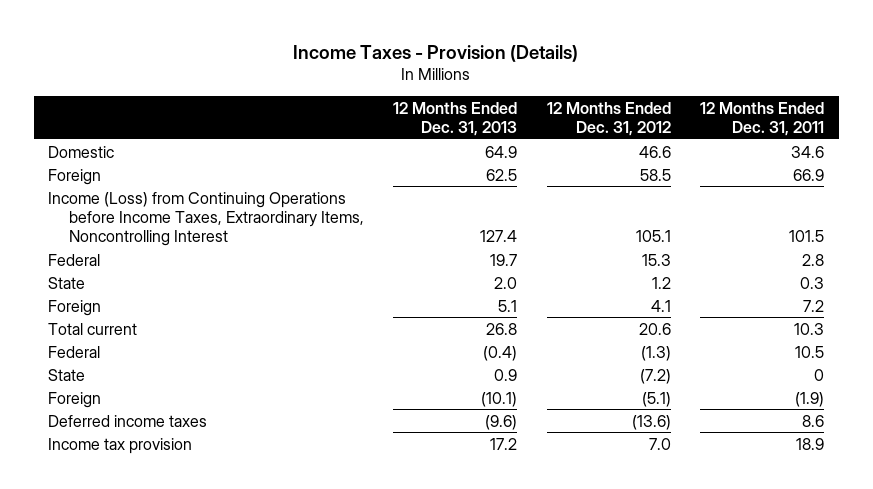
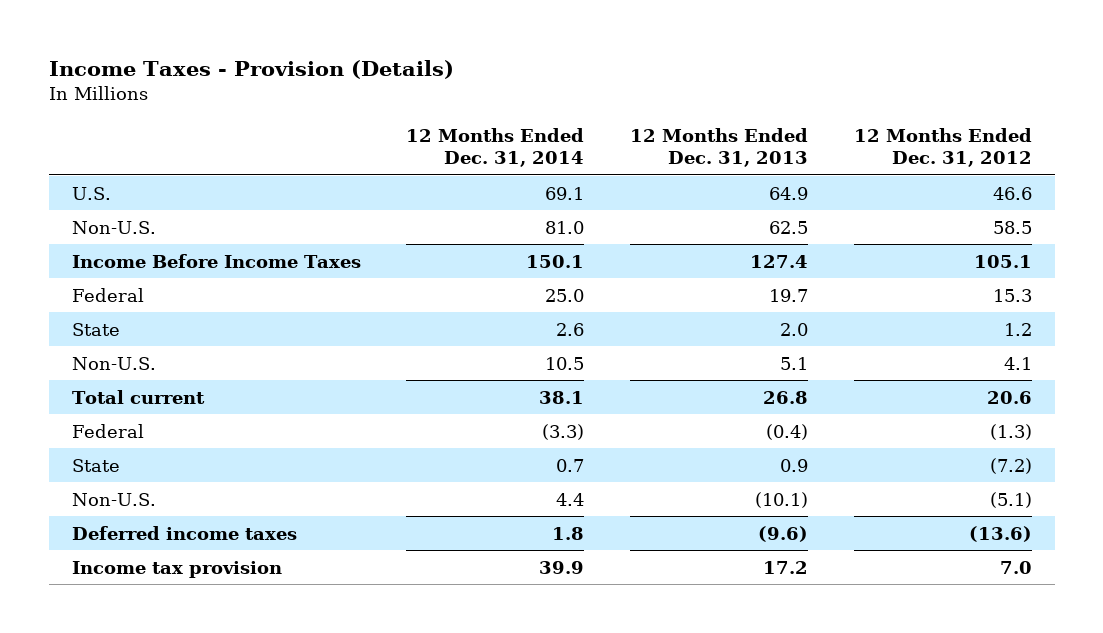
[700,101,825,136] 12 Months Ended Dec. 31, 2011 -> none
none -> [406,127,585,168] 12 Months Ended Dec. 31, 2014
[48,145,115,158] Domestic -> [71,186,111,200] U.S.
[48,168,102,185] Foreign -> [71,220,156,234] Non-U.S.
[48,191,364,246] Income (Loss) from Continuing Operations before Income Taxes, Extraordinary Items, Noncontrolling Interest -> [71,253,361,268] Income Before Income Taxes
[48,299,102,316] Foreign -> [71,356,156,370] Non-U.S.
[48,391,102,408] Foreign -> [71,492,156,506] Non-U.S.

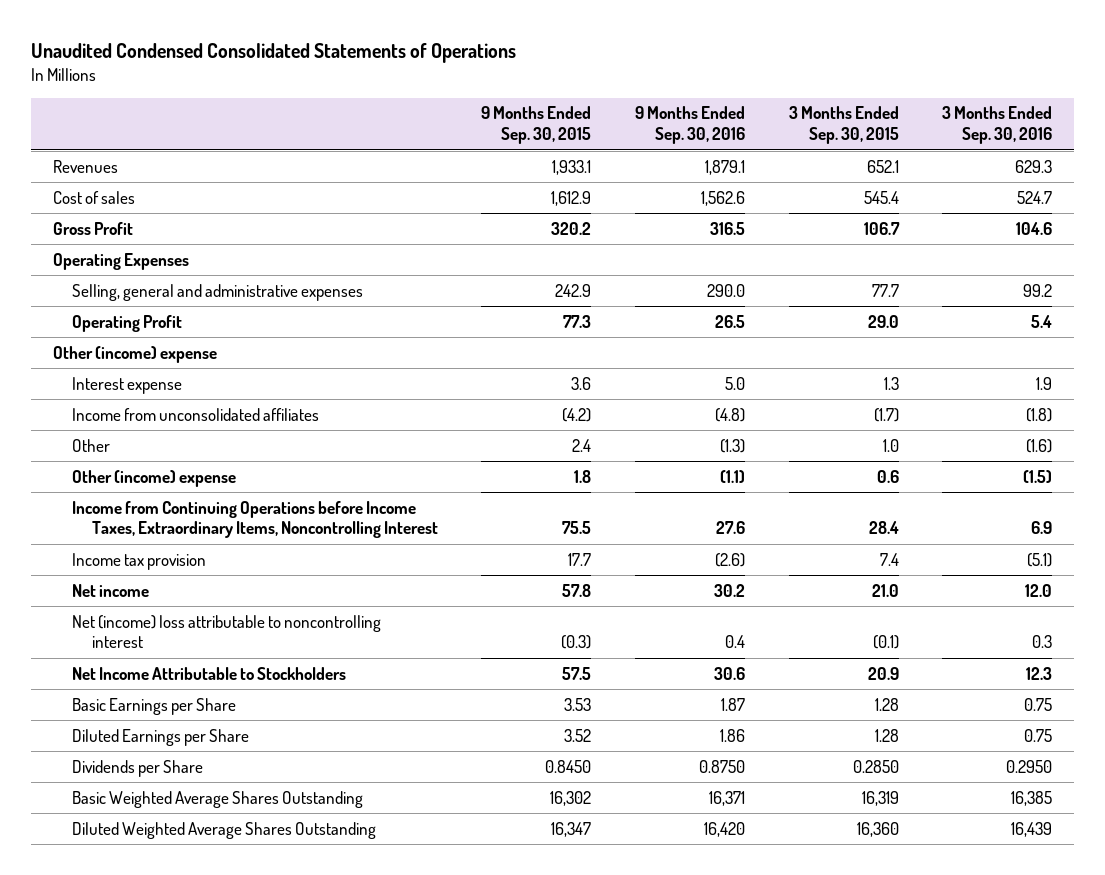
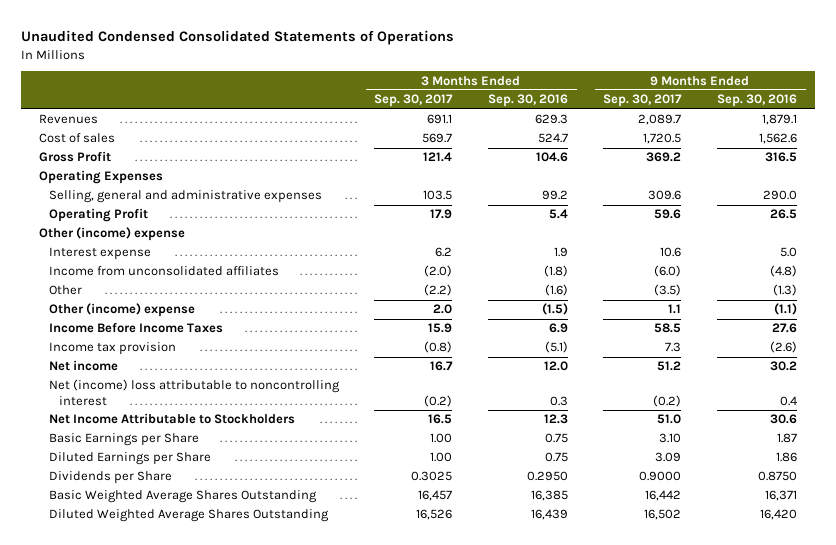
[481,106,592,145] 9 Months Ended Sep. 30, 2015 -> none
[788,106,899,145] 3 Months Ended Sep. 30, 2015 -> none
none -> [374,94,454,108] Sep. 30, 2017
none -> [603,94,683,108] Sep. 30, 2017
[72,500,438,539] Income from Continuing Operations before Income Taxes, Extraordinary Items, Noncontrolling Interest -> [48,322,223,334] Income Before Income Taxes

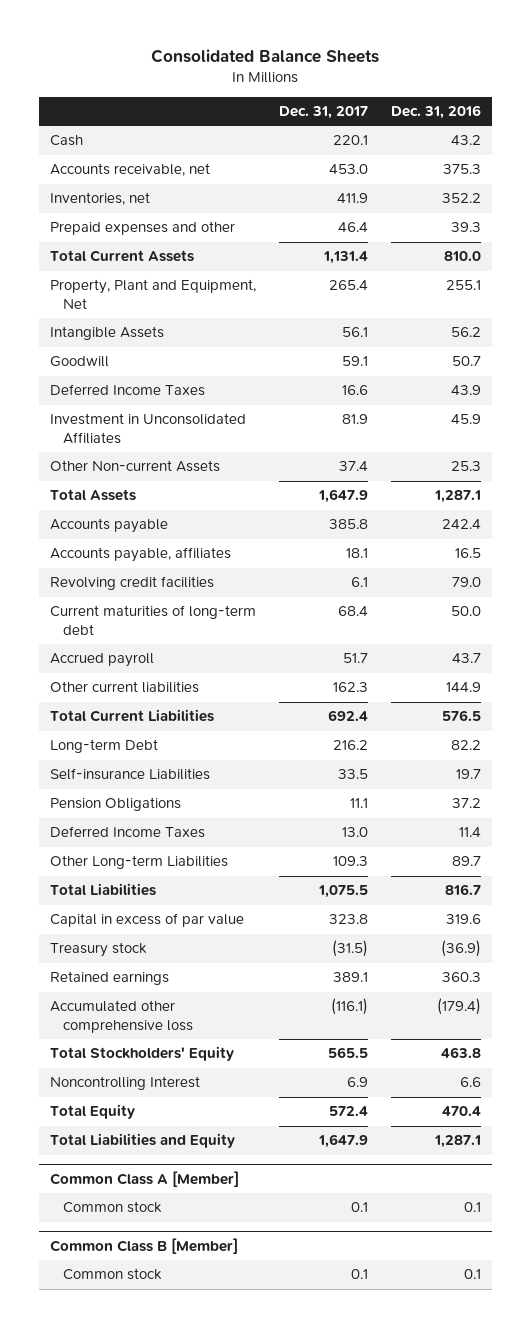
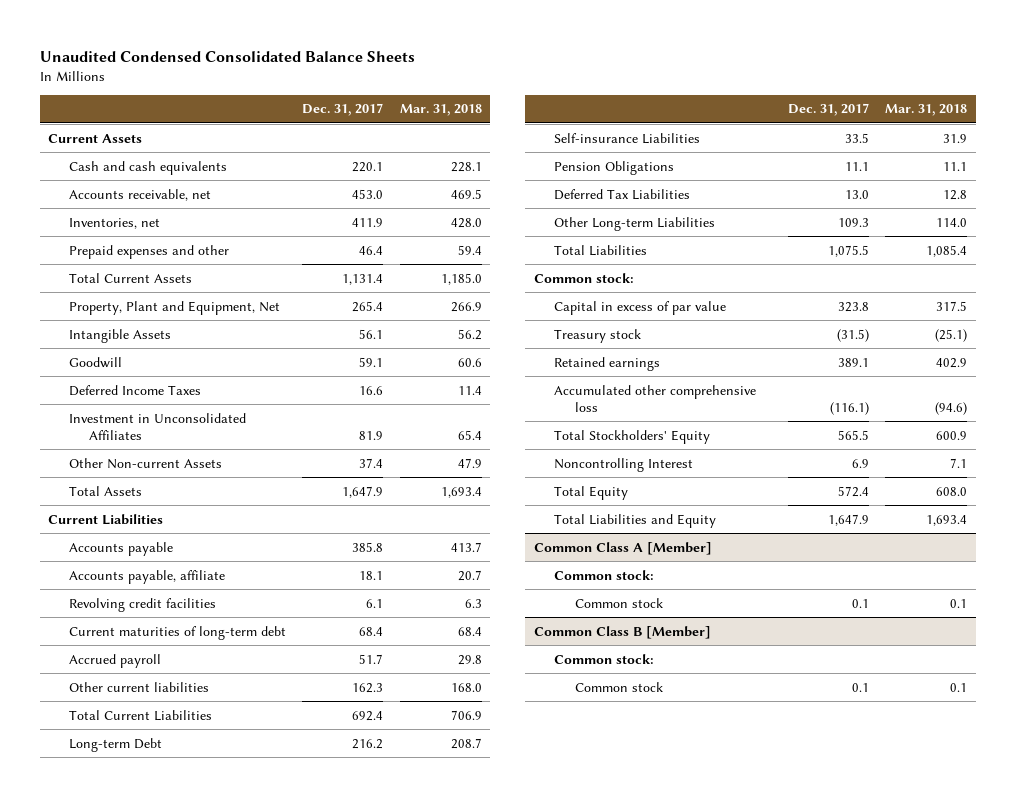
[151,48,380,63] Consolidated Balance Sheets -> [39,50,415,62] Unaudited Condensed Consolidated Balance Sheets
[390,105,481,120] Dec. 31, 2016 -> none
none -> [399,104,482,117] Mar. 31, 2018
none -> [47,133,142,143] Current Assets
[50,135,84,147] Cash -> [68,160,227,175] Cash and cash equivalents
none -> [47,513,163,525] Current Liabilities
[50,547,232,563] Accounts payable, affiliates -> [68,569,225,584] Accounts payable, affiliate
[50,826,206,839] Deferred Income Taxes -> [554,188,691,200] Deferred Tax Liabilities
none -> [533,272,634,283] Common stock:
none -> [554,569,655,580] Common stock:
none -> [554,653,655,664] Common stock:

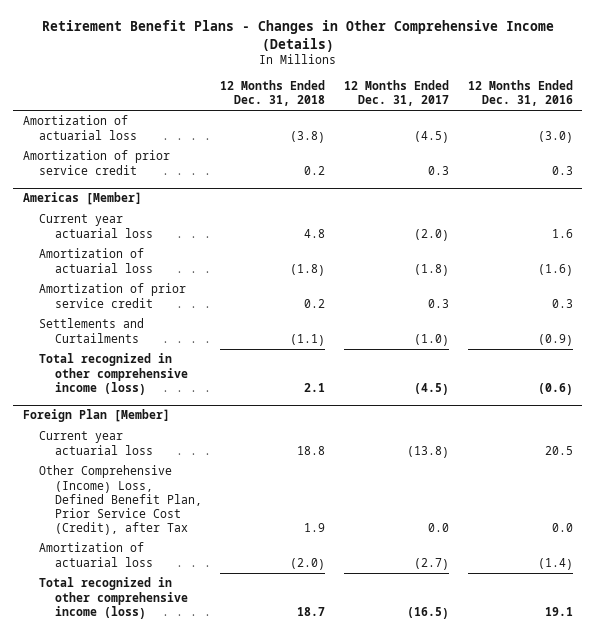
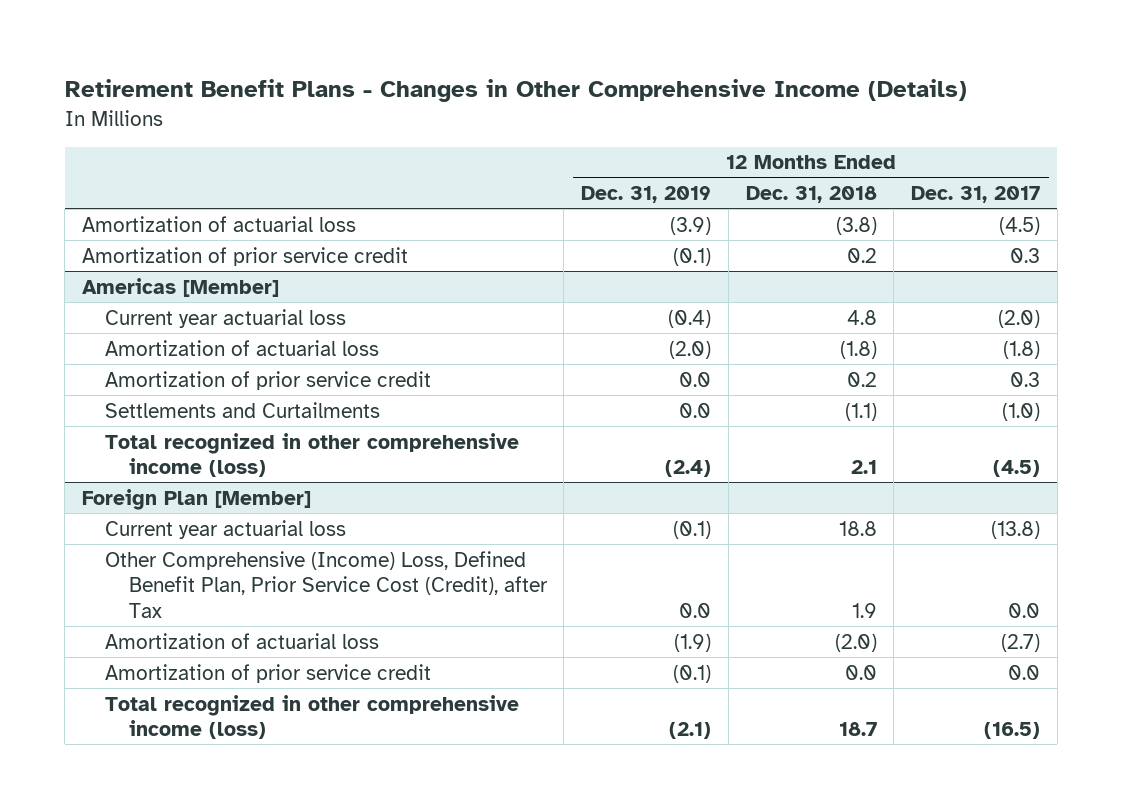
[468,80,574,107] 12 Months Ended Dec. 31, 2016 -> none
none -> [581,185,712,203] Dec. 31, 2019
none -> [105,663,432,683] Amortization of prior service credit

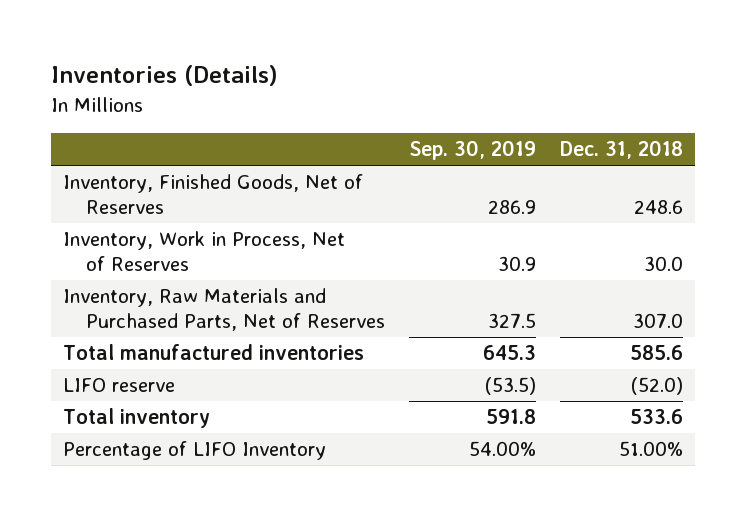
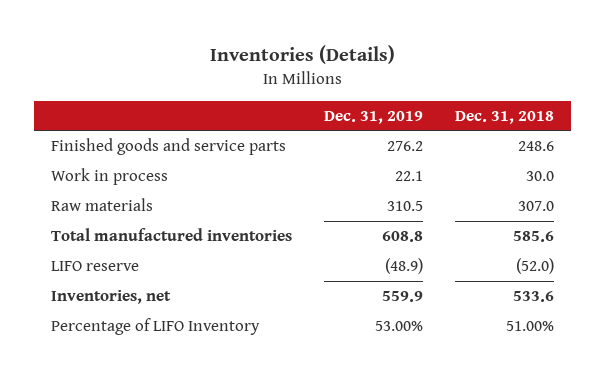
[408,140,536,161] Sep. 30, 2019 -> none
none -> [324,110,424,124] Dec. 31, 2019
[62,174,363,214] Inventory, Finished Goods, Net of Reserves -> [50,138,286,156] Finished goods and service parts
[62,231,345,271] Inventory, Work in Process, Net of Reserves -> [50,168,168,186] Work in process
[62,288,385,331] Inventory, Raw Materials and Purchased Parts, Net of Reserves -> [50,198,153,212] Raw materials
[62,408,210,429] Total inventory -> [50,290,171,305] Inventories, net

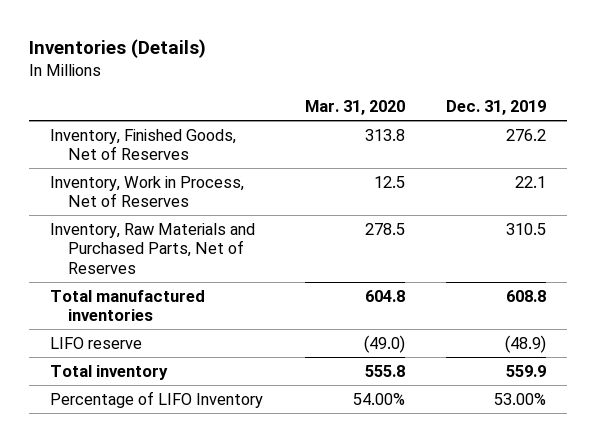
[455,110,555,124] Dec. 31, 2018 -> none
none -> [304,100,405,116] Mar. 31, 2020
[50,138,286,156] Finished goods and service parts -> [49,128,236,161] Inventory, Finished Goods, Net of Reserves
[50,168,168,186] Work in process -> [49,175,244,208] Inventory, Work in Process, Net of Reserves
[50,198,153,212] Raw materials -> [49,222,255,274] Inventory, Raw Materials and Purchased Parts, Net of Reserves
[50,290,171,305] Inventories, net -> [49,364,168,380] Total inventory

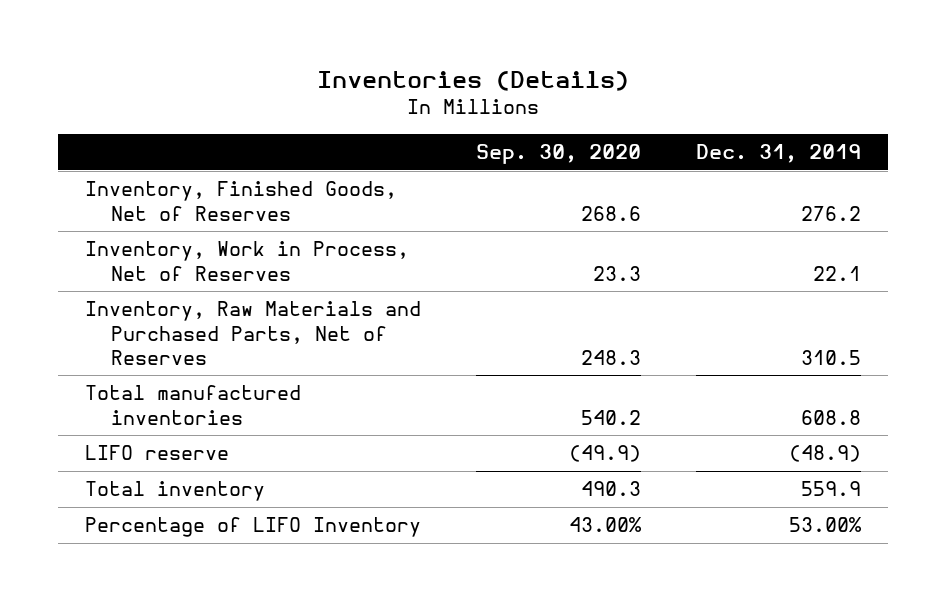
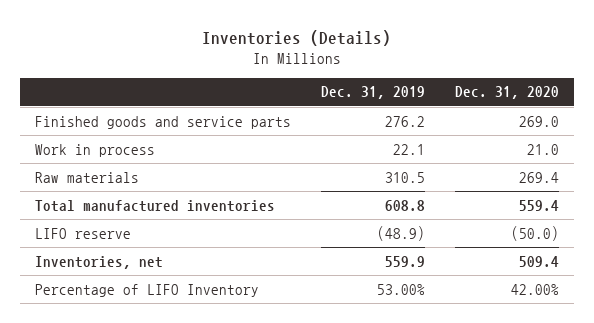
[476,144,642,165] Sep. 30, 2020 -> none
none -> [454,86,559,100] Dec. 31, 2020
[85,181,398,221] Inventory, Finished Goods, Net of Reserves -> [34,115,291,129] Finished goods and service parts
[85,241,410,281] Inventory, Work in Process, Net of Reserves -> [34,143,155,157] Work in process
[85,301,422,365] Inventory, Raw Materials and Purchased Parts, Net of Reserves -> [34,171,139,183] Raw materials
[85,481,266,502] Total inventory -> [34,255,163,269] Inventories, net

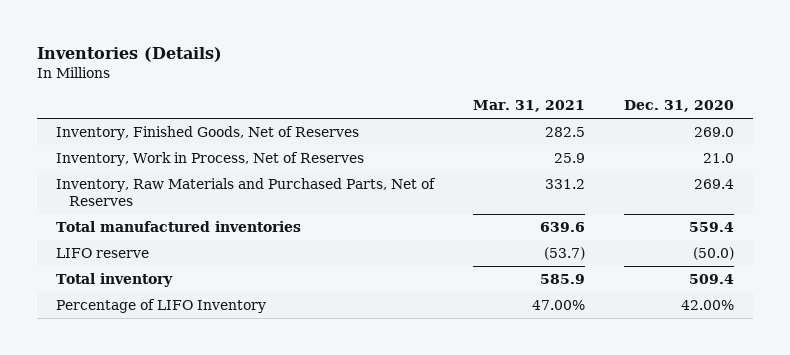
[320,86,425,100] Dec. 31, 2019 -> none
none -> [472,100,585,113] Mar. 31, 2021
[34,115,291,129] Finished goods and service parts -> [56,126,360,141] Inventory, Finished Goods, Net of Reserves
[34,143,155,157] Work in process -> [56,152,365,167] Inventory, Work in Process, Net of Reserves
[34,171,139,183] Raw materials -> [56,178,437,207] Inventory, Raw Materials and Purchased Parts, Net of Reserves
[34,255,163,269] Inventories, net -> [56,273,174,288] Total inventory

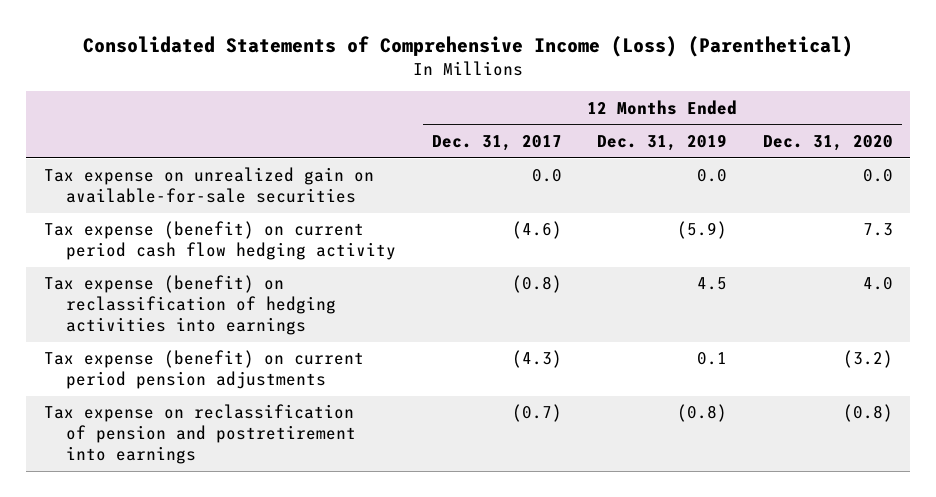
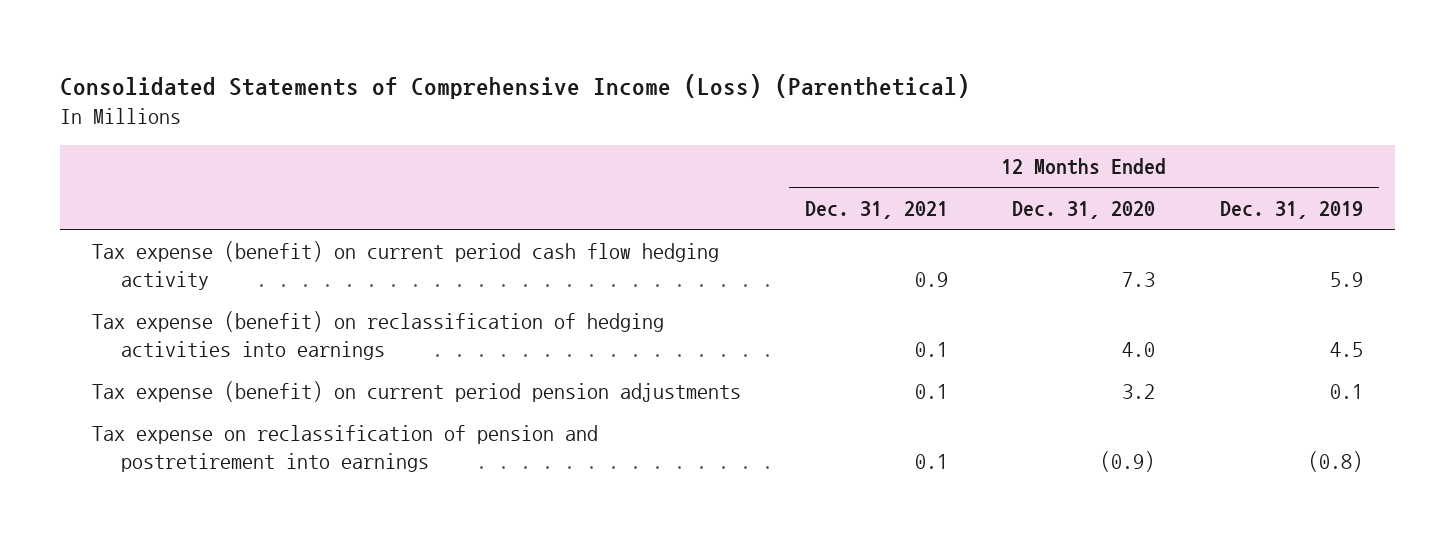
[431,135,562,152] Dec. 31, 2017 -> none
none -> [805,201,949,220] Dec. 31, 2021
[43,167,374,204] Tax expense on unrealized gain on available-for-sale securities -> none
[677,221,728,240] (5.9) -> [1329,272,1363,288] 5.9
[842,350,893,369] (3.2) -> [1122,384,1156,400] 3.2
[842,404,893,423] (0.8) -> [1100,451,1156,473] (0.9)

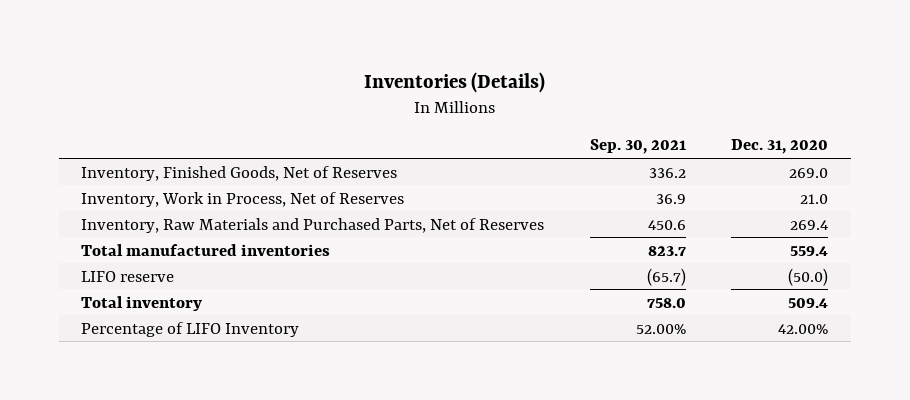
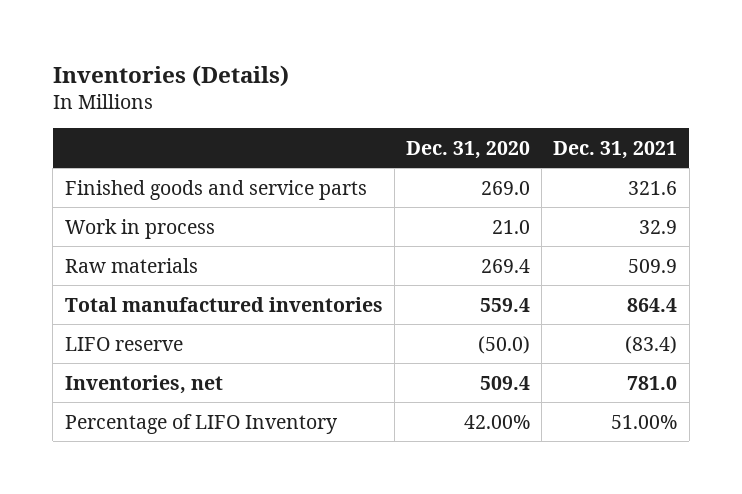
[589,139,686,155] Sep. 30, 2021 -> none
none -> [553,140,678,159] Dec. 31, 2021
[81,165,398,181] Inventory, Finished Goods, Net of Reserves -> [64,179,367,200] Finished goods and service parts
[81,191,405,207] Inventory, Work in Process, Net of Reserves -> [64,218,215,239] Work in process
[81,217,545,233] Inventory, Raw Materials and Purchased Parts, Net of Reserves -> [64,257,198,273] Raw materials
[81,295,203,311] Total inventory -> [64,374,223,394] Inventories, net

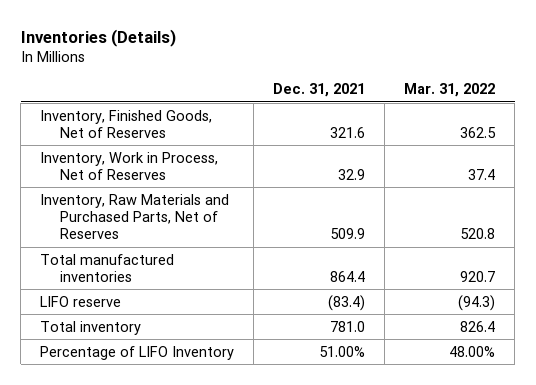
[406,140,531,159] Dec. 31, 2020 -> none
none -> [404,83,496,98] Mar. 31, 2022
[64,179,367,200] Finished goods and service parts -> [40,109,213,138] Inventory, Finished Goods, Net of Reserves
[64,218,215,239] Work in process -> [40,151,219,180] Inventory, Work in Process, Net of Reserves
[64,257,198,273] Raw materials -> [40,193,230,240] Inventory, Raw Materials and Purchased Parts, Net of Reserves
[64,374,223,394] Inventories, net -> [40,320,142,335] Total inventory

